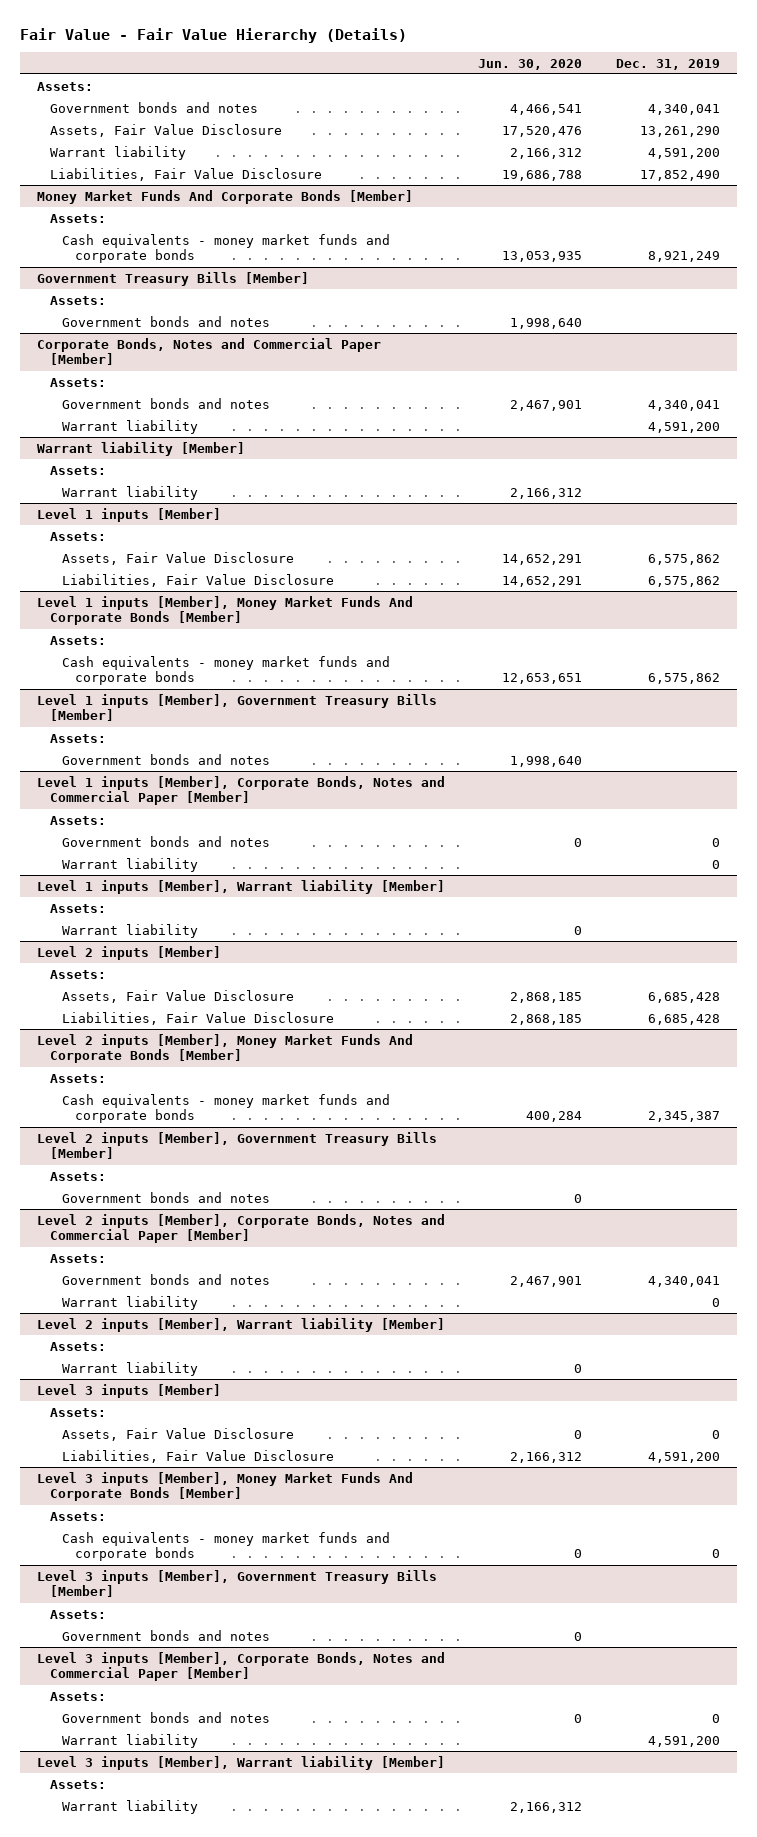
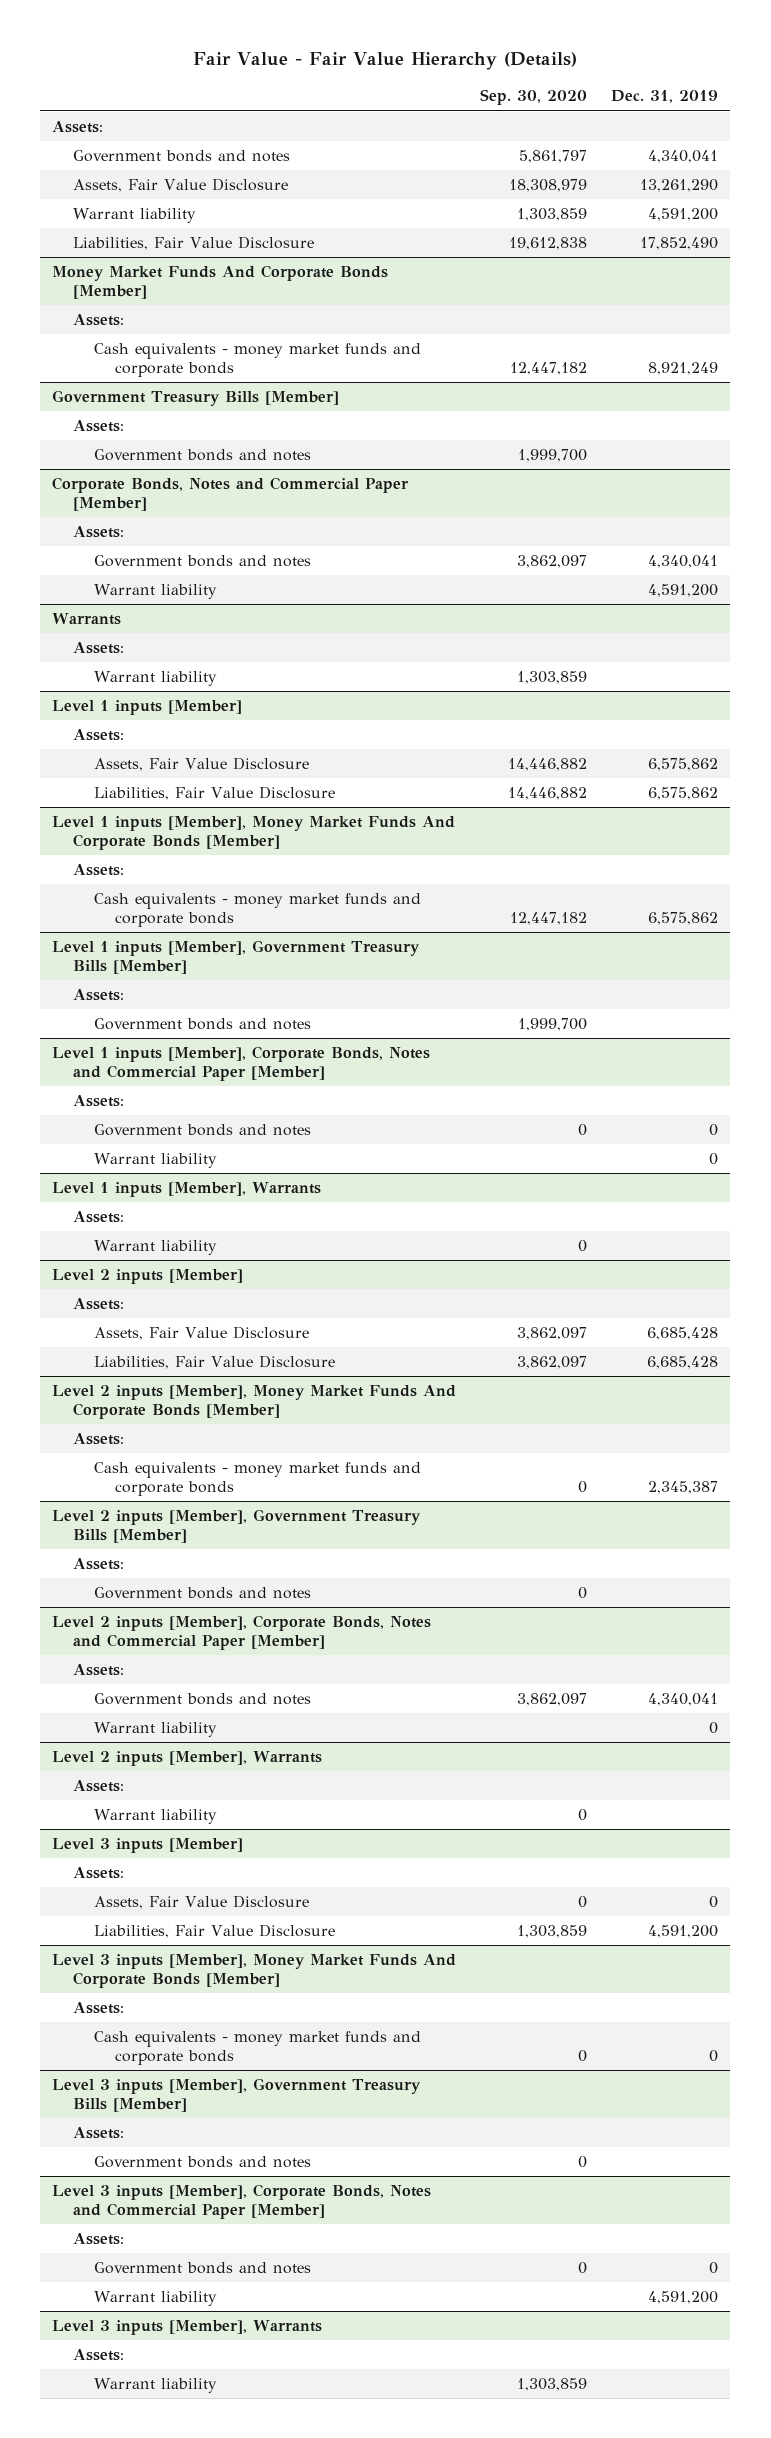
[478,58,583,70] Jun. 30, 2020 -> none
none -> [480,89,588,106] Sep. 30, 2020
[36,441,245,456] Warrant liability [Member] -> [52,613,122,626] Warrants
[36,879,445,894] Level 1 inputs [Member], Warrant liability [Member] -> [52,1182,322,1198] Level 1 inputs [Member], Warrants
[36,1317,445,1332] Level 2 inputs [Member], Warrant liability [Member] -> [52,1751,323,1767] Level 2 inputs [Member], Warrants
[36,1755,445,1770] Level 3 inputs [Member], Warrant liability [Member] -> [52,2320,323,2336] Level 3 inputs [Member], Warrants

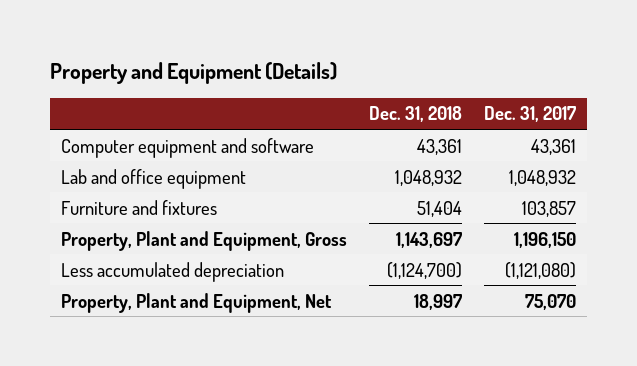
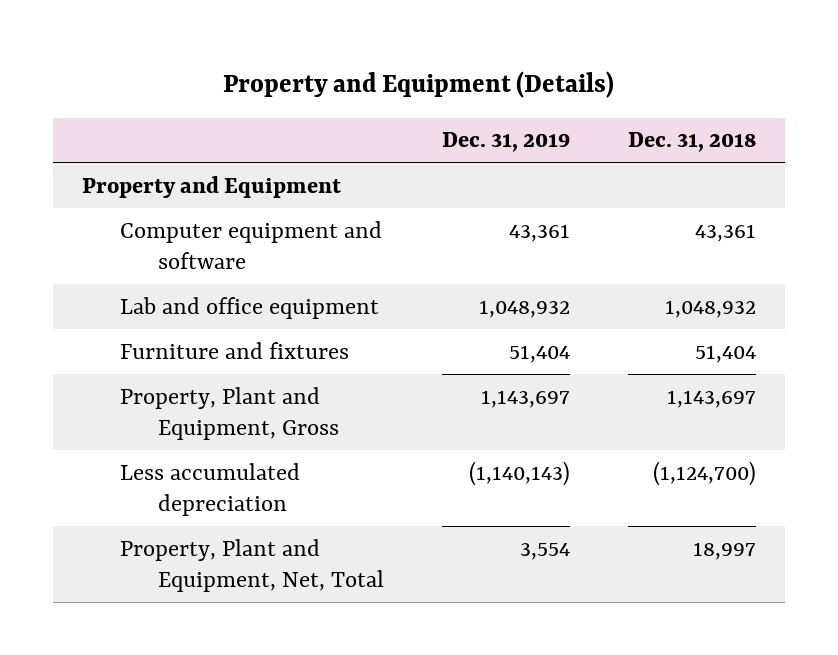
[483,106,576,123] Dec. 31, 2017 -> none
none -> [441,132,570,153] Dec. 31, 2019
none -> [82,175,342,198] Property and Equipment
[61,292,333,313] Property, Plant and Equipment, Net -> [120,538,384,593] Property, Plant and Equipment, Net, Total

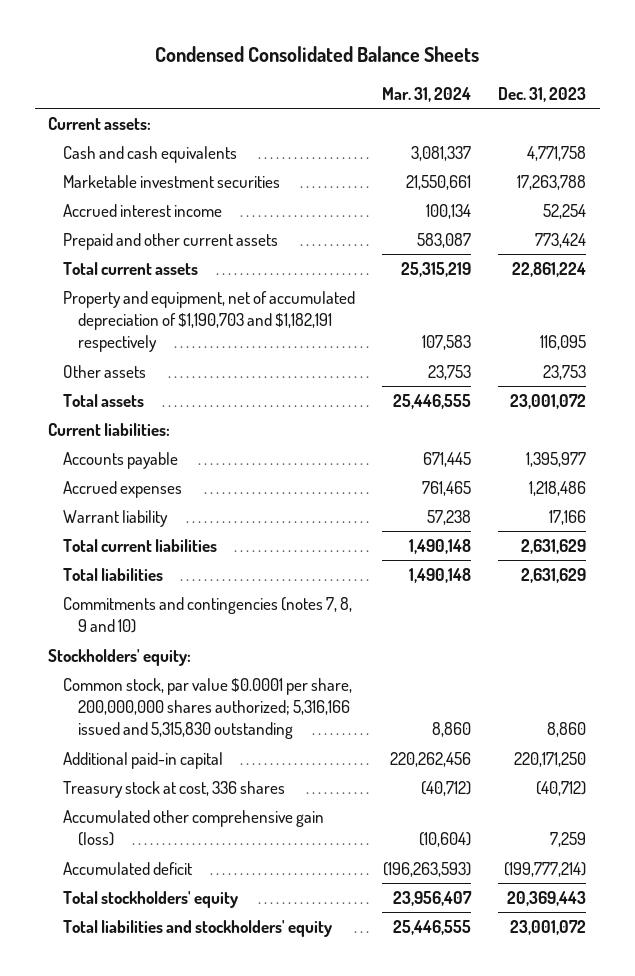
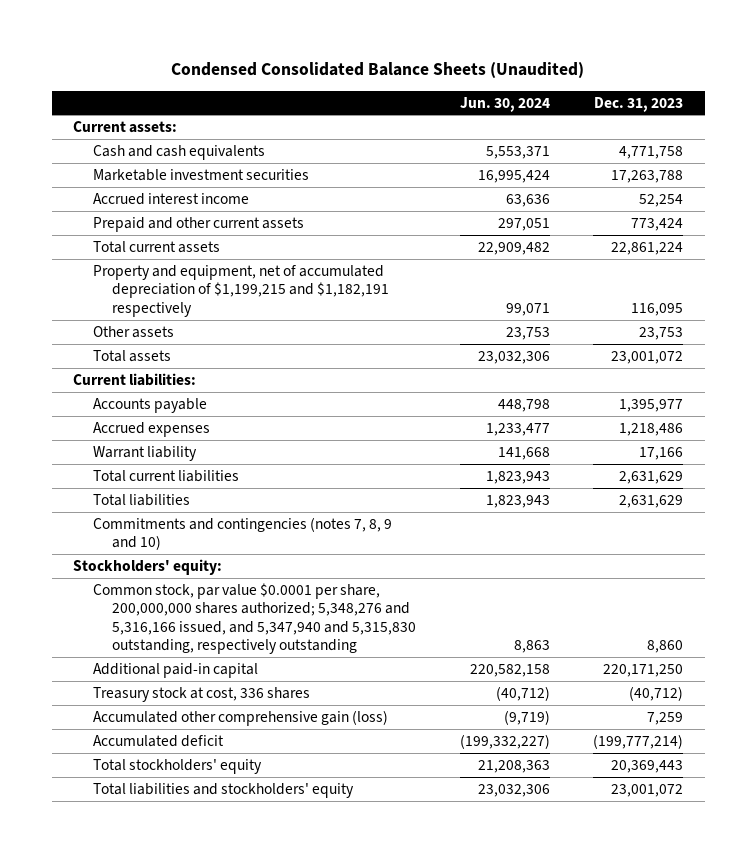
[155,45,480,62] Condensed Consolidated Balance Sheets -> [171,62,585,79] Condensed Consolidated Balance Sheets (Unaudited)
[382,86,472,102] Mar. 31, 2024 -> none
none -> [459,96,550,112] Jun. 30, 2024
[63,290,356,353] Property and equipment, net of accumulated depreciation of $1,190,703 and $1,182,191 respectively -> [92,264,390,317] Property and equipment, net of accumulated depreciation of $1,199,215 and $1,182,191 respectively
[63,677,353,740] Common stock, par value $0.0001 per share, 200,000,000 shares authorized; 5,316,166 issued and 5,315,830 outstanding -> [92,582,417,655] Common stock, par value $0.0001 per share, 200,000,000 shares authorized; 5,348,276 and 5,316,166 issued, and 5,347,940 and 5,315,830 outstanding, respectively outstanding

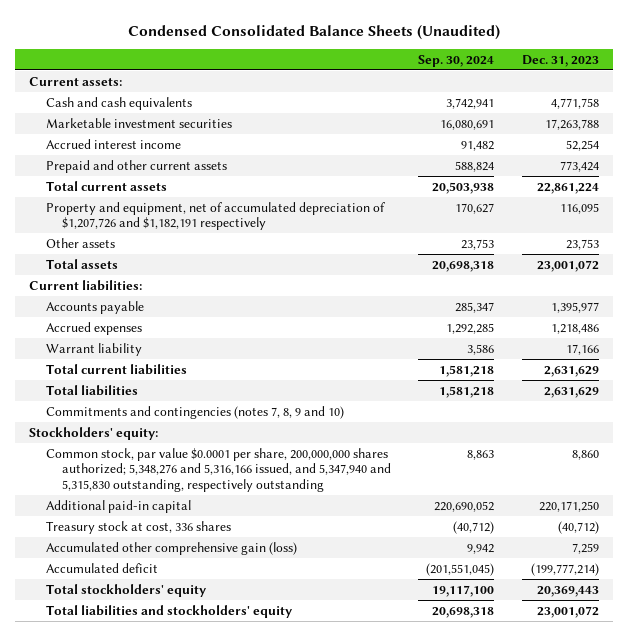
[459,96,550,112] Jun. 30, 2024 -> none
none -> [418,54,495,67] Sep. 30, 2024
[92,264,390,317] Property and equipment, net of accumulated depreciation of $1,199,215 and $1,182,191 respectively -> [45,201,385,231] Property and equipment, net of accumulated depreciation of $1,207,726 and $1,182,191 respectively

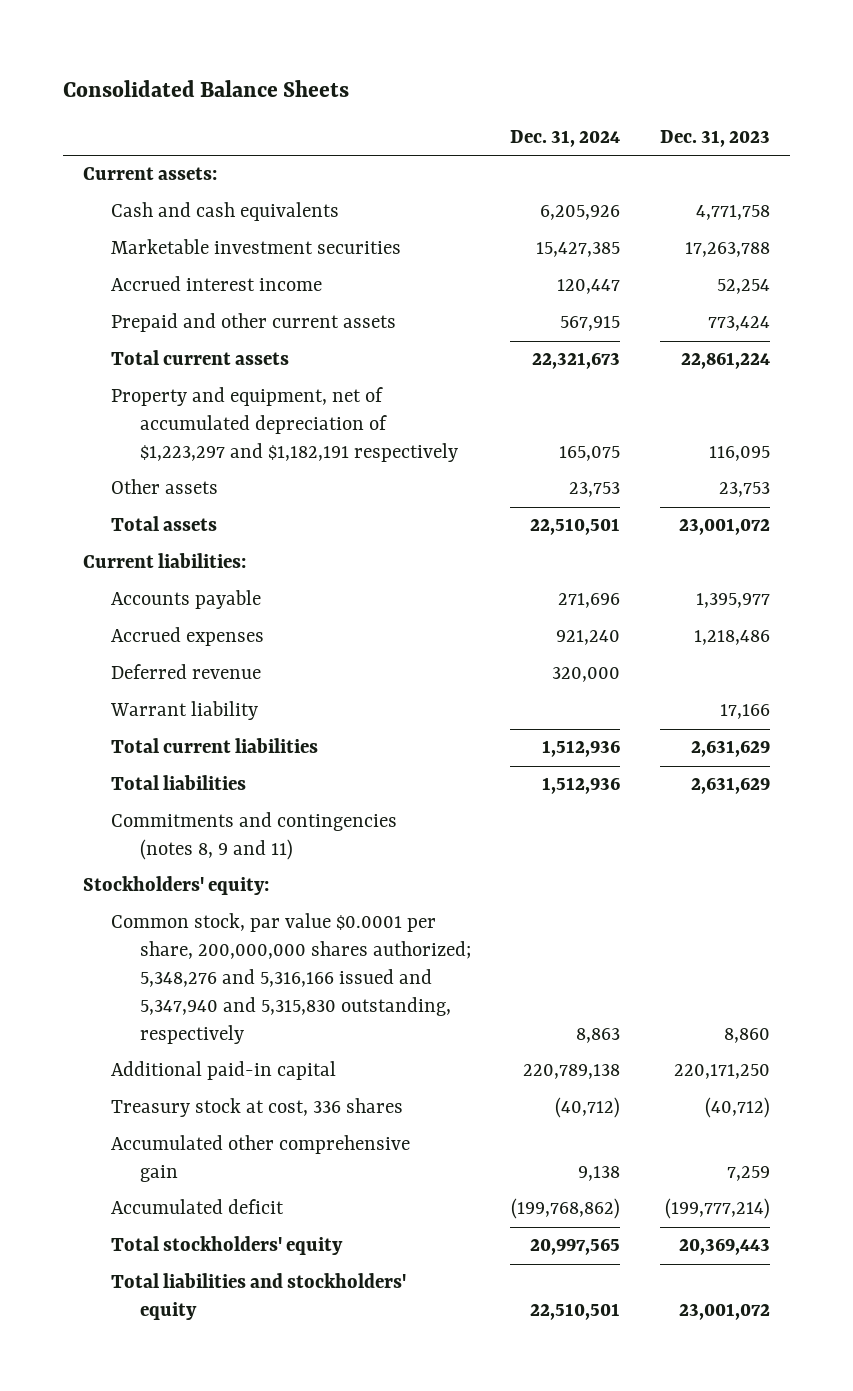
[128,25,501,41] Condensed Consolidated Balance Sheets (Unaudited) -> [63,79,350,97] Consolidated Balance Sheets
[418,54,495,67] Sep. 30, 2024 -> none
none -> [510,130,621,148] Dec. 31, 2024
[45,201,385,231] Property and equipment, net of accumulated depreciation of $1,207,726 and $1,182,191 respectively -> [111,387,458,463] Property and equipment, net of accumulated depreciation of $1,223,297 and $1,182,191 respectively
none -> [111,664,262,680] Deferred revenue
[45,405,344,419] Commitments and contingencies (notes 7, 8, 9 and 10) -> [111,812,398,861] Commitments and contingencies (notes 8, 9 and 11)
[45,447,391,493] Common stock, par value $0.0001 per share, 200,000,000 shares authorized; 5,348,276 and 5,316,166 issued, and 5,347,940 and 5,315,830 outstanding, respectively outstanding -> [111,913,471,1044] Common stock, par value $0.0001 per share, 200,000,000 shares authorized; 5,348,276 and 5,316,166 issued and 5,347,940 and 5,315,830 outstanding, respectively
[45,541,297,555] Accumulated other comprehensive gain (loss) -> [111,1135,411,1183] Accumulated other comprehensive gain

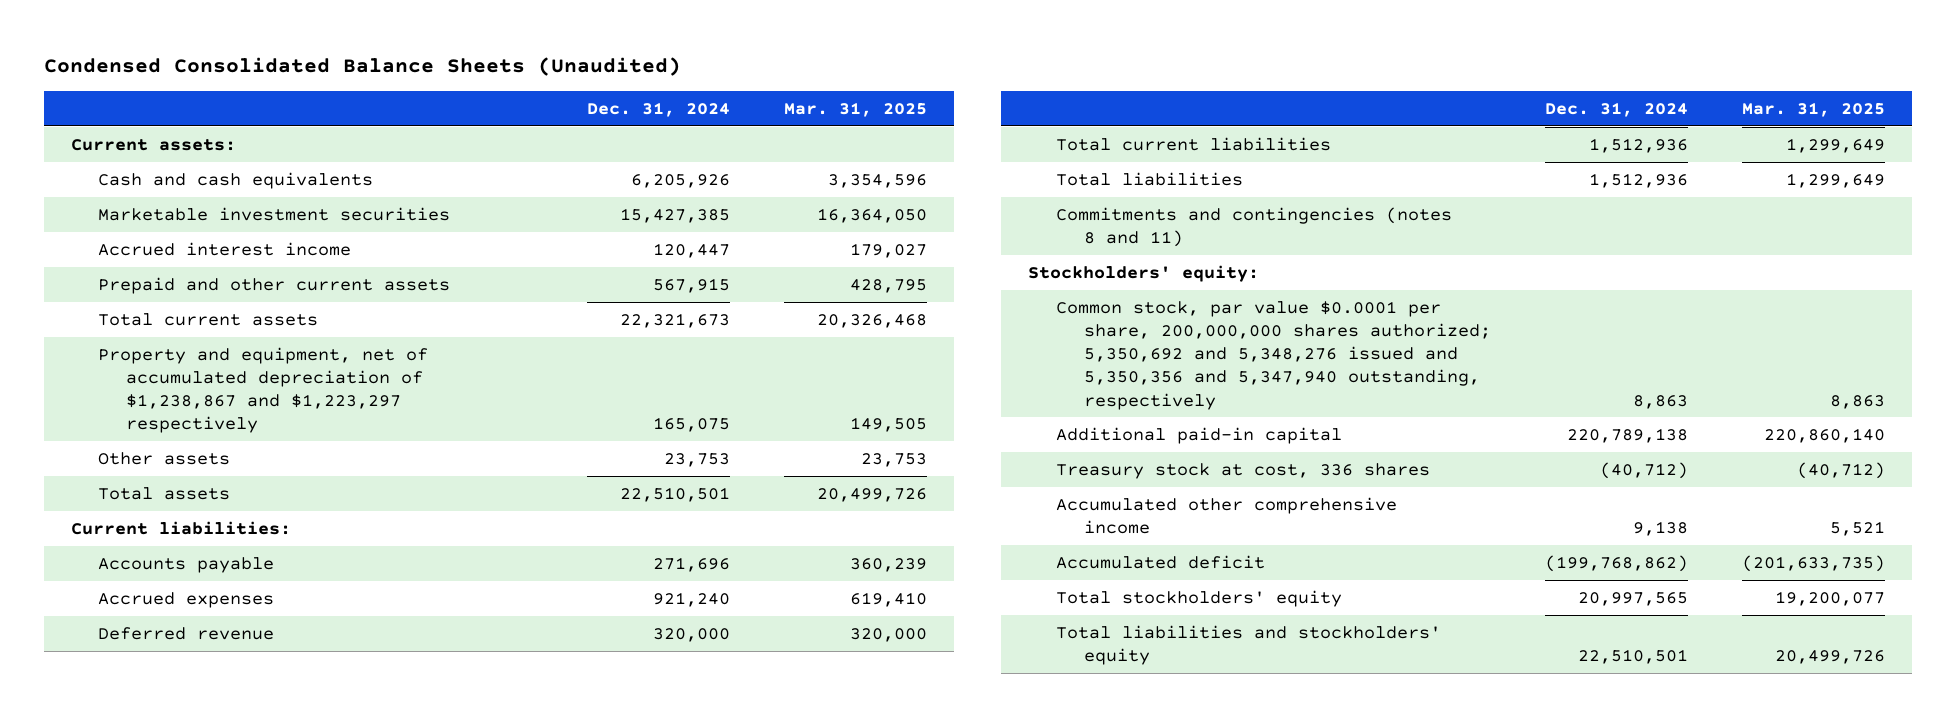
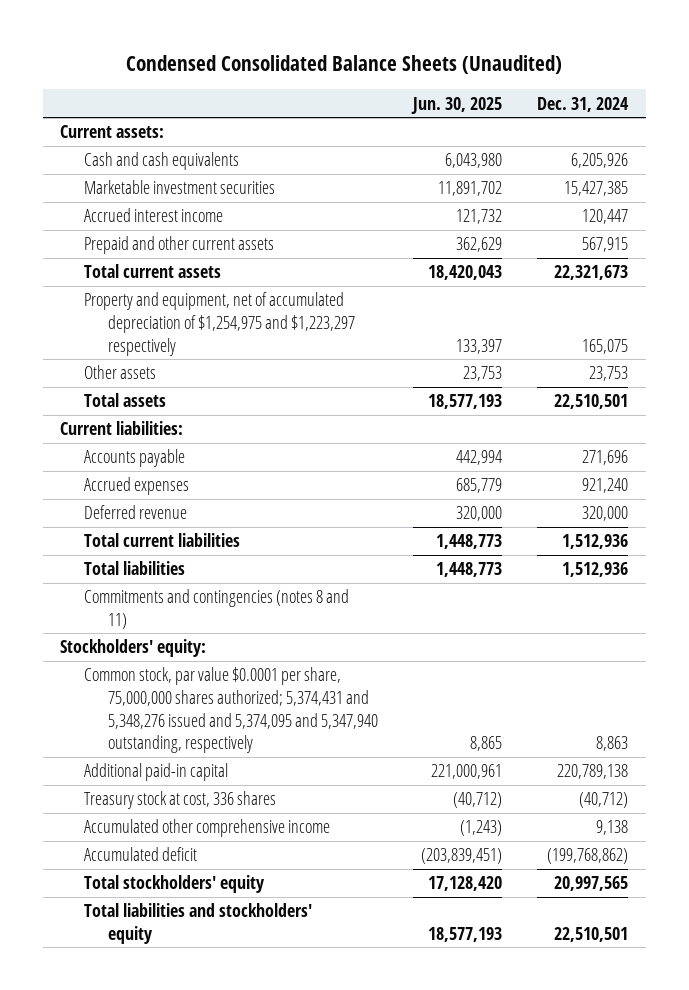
[784,101,928,117] Mar. 31, 2025 -> none
none -> [411,96,503,114] Jun. 30, 2025
[98,346,429,434] Property and equipment, net of accumulated depreciation of $1,238,867 and $1,223,297 respectively -> [84,292,356,356] Property and equipment, net of accumulated depreciation of $1,254,975 and $1,223,297 respectively
[1055,300,1491,410] Common stock, par value $0.0001 per share, 200,000,000 shares authorized; 5,350,692 and 5,348,276 issued and 5,350,356 and 5,347,940 outstanding, respectively -> [84,667,379,754] Common stock, par value $0.0001 per share, 75,000,000 shares authorized; 5,374,431 and 5,348,276 issued and 5,374,095 and 5,347,940 outstanding, respectively

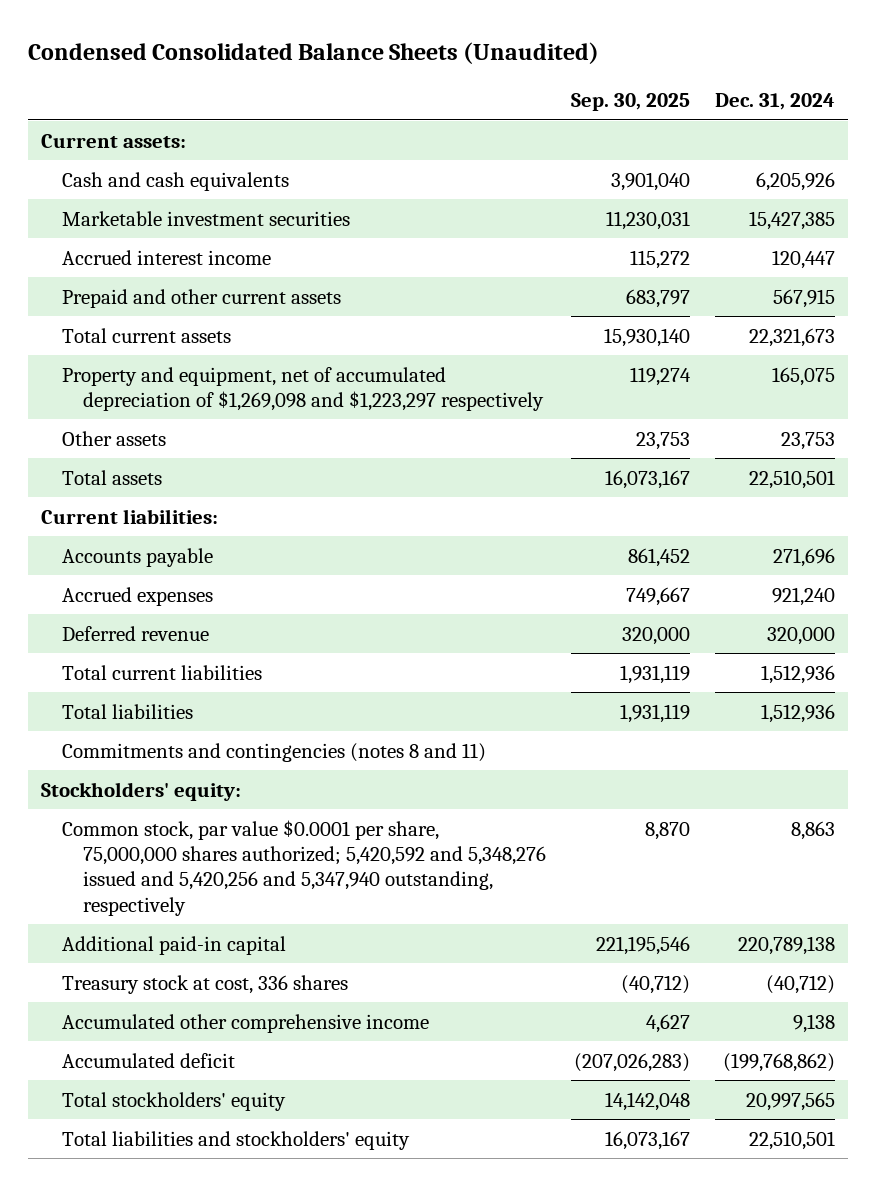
[411,96,503,114] Jun. 30, 2025 -> none
none -> [570,93,690,112] Sep. 30, 2025
[84,292,356,356] Property and equipment, net of accumulated depreciation of $1,254,975 and $1,223,297 respectively -> [61,366,544,411] Property and equipment, net of accumulated depreciation of $1,269,098 and $1,223,297 respectively
[84,667,379,754] Common stock, par value $0.0001 per share, 75,000,000 shares authorized; 5,374,431 and 5,348,276 issued and 5,374,095 and 5,347,940 outstanding, respectively -> [61,819,546,916] Common stock, par value $0.0001 per share, 75,000,000 shares authorized; 5,420,592 and 5,348,276 issued and 5,420,256 and 5,347,940 outstanding, respectively

